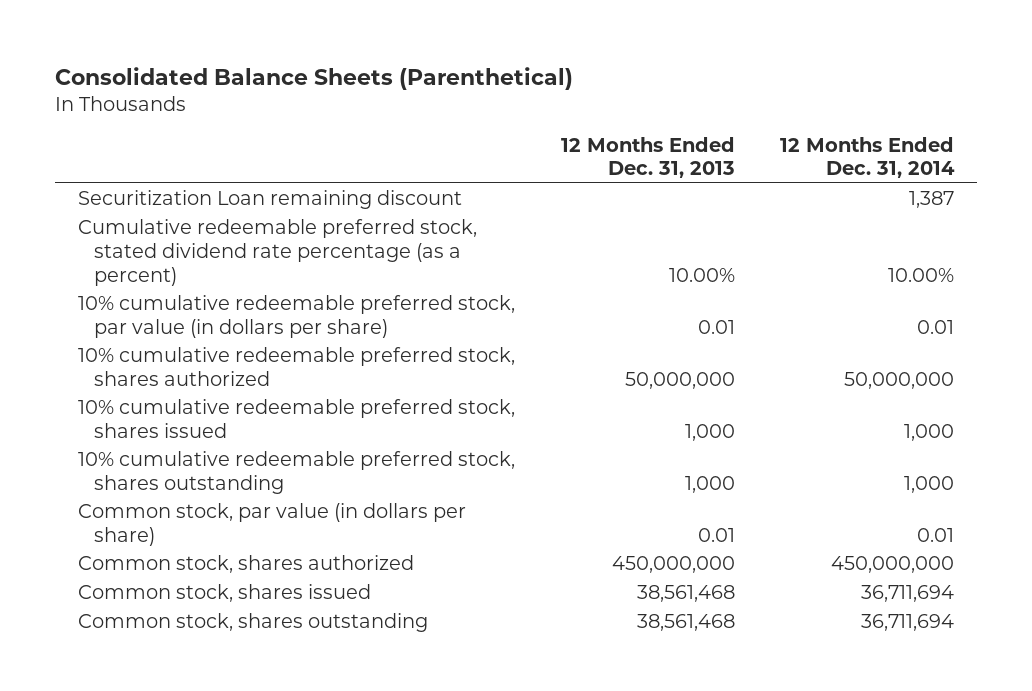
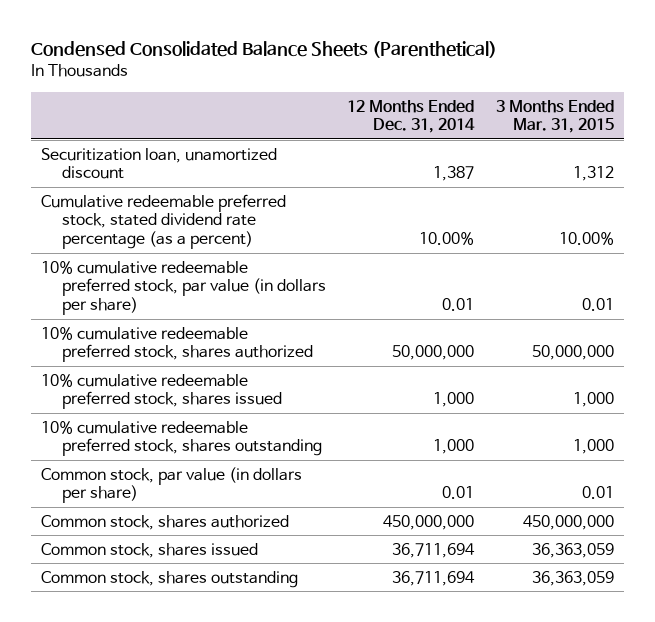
[55,67,574,91] Consolidated Balance Sheets (Parenthetical) -> [30,41,497,59] Condensed Consolidated Balance Sheets (Parenthetical)
[560,136,735,179] 12 Months Ended Dec. 31, 2013 -> none
none -> [495,99,614,134] 3 Months Ended Mar. 31, 2015
[78,190,463,210] Securitization Loan remaining discount -> [41,147,278,180] Securitization loan, unamortized discount

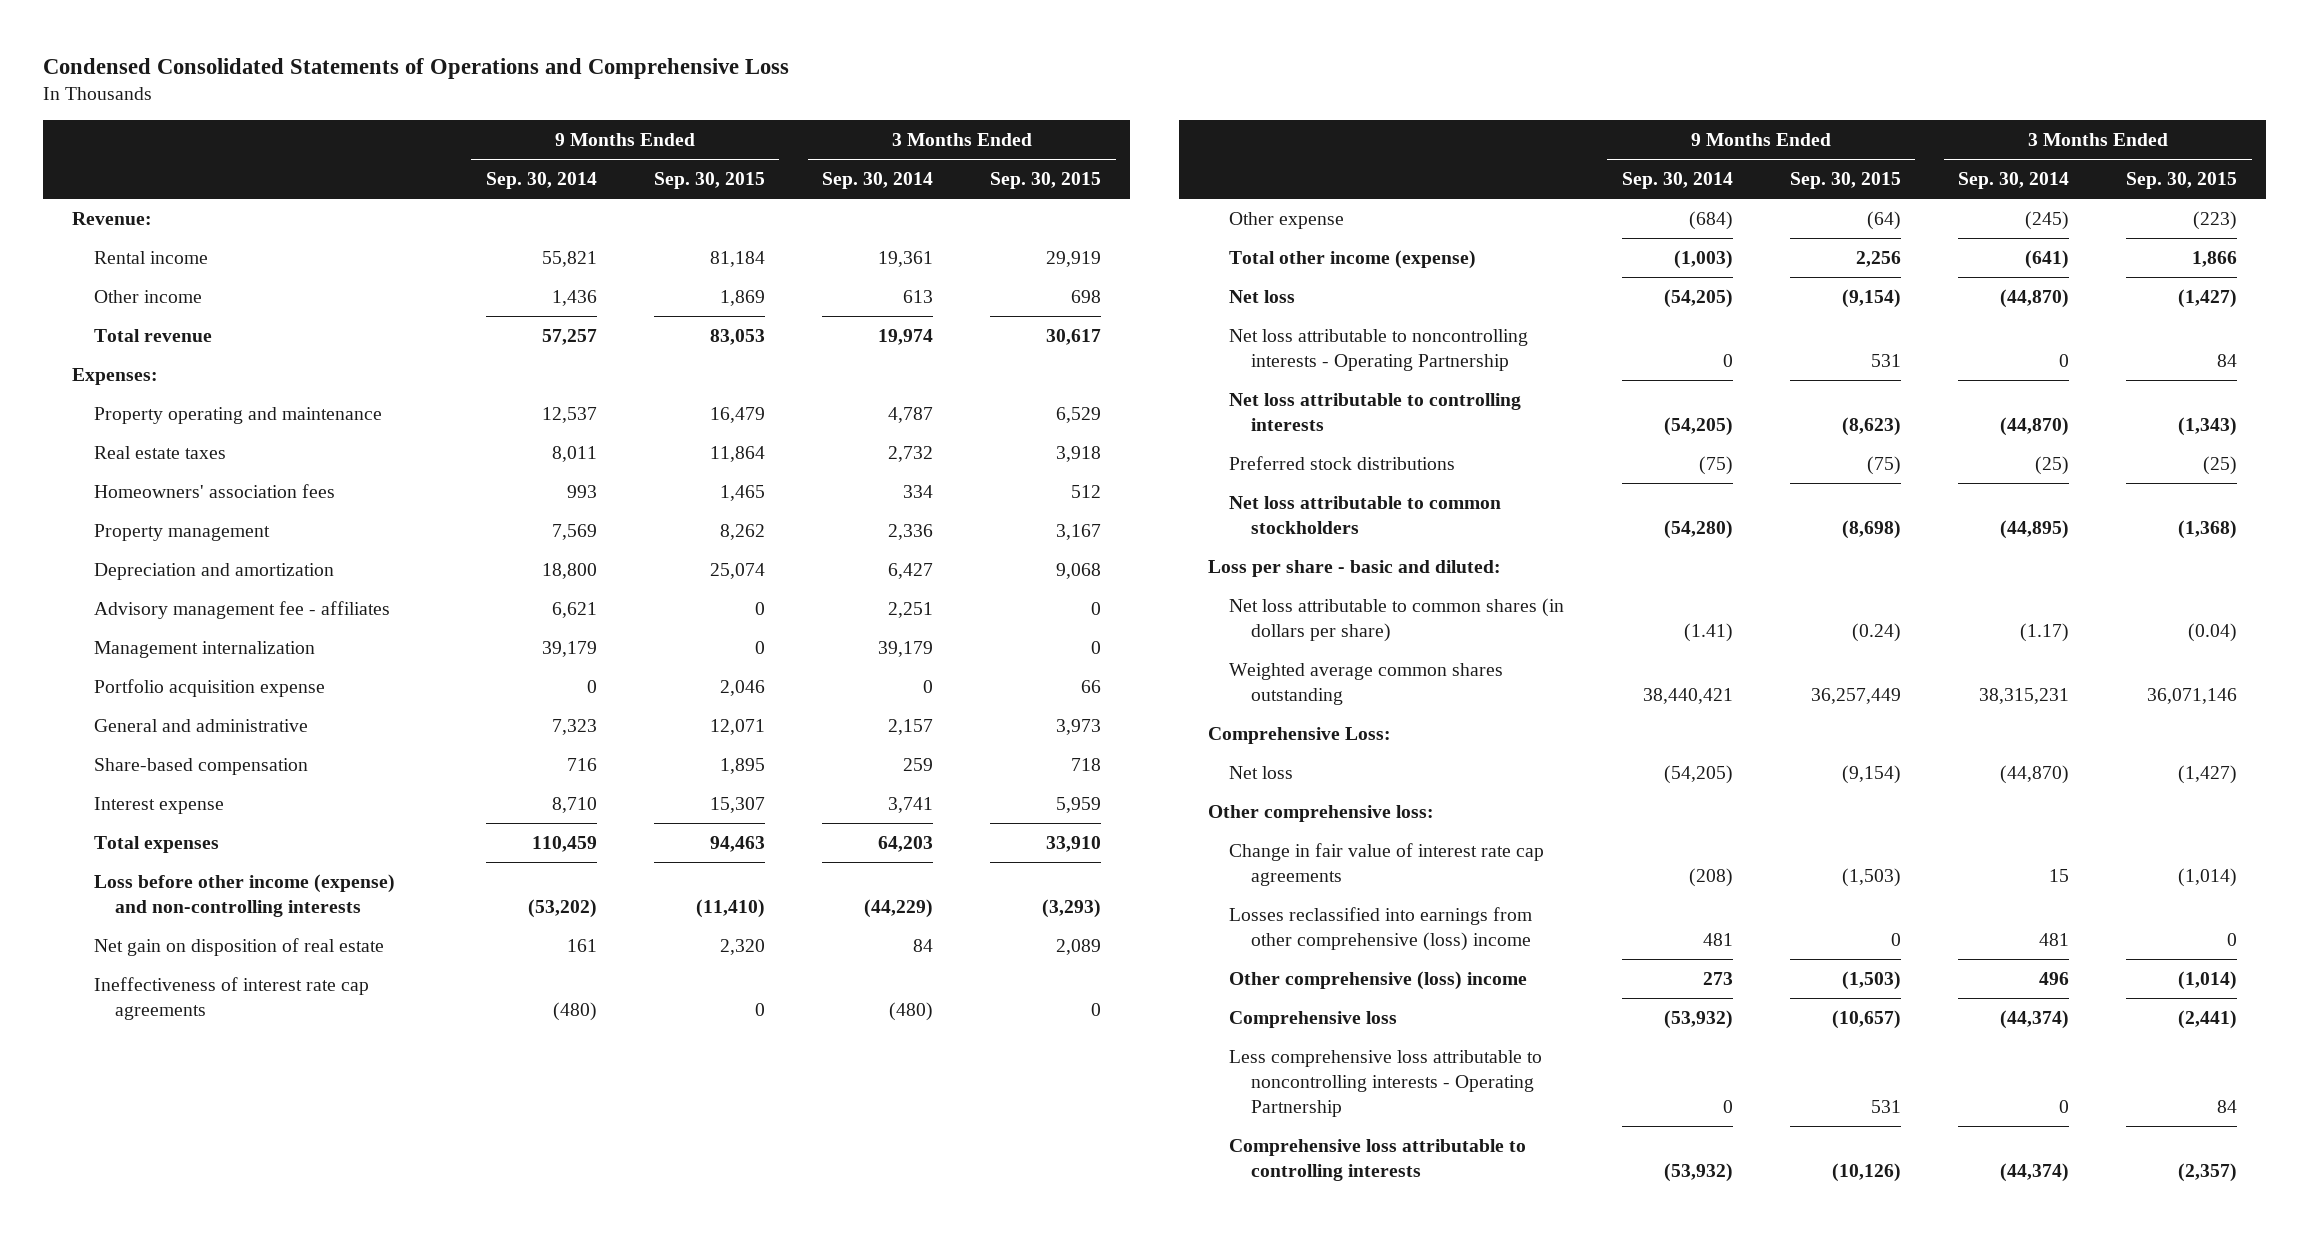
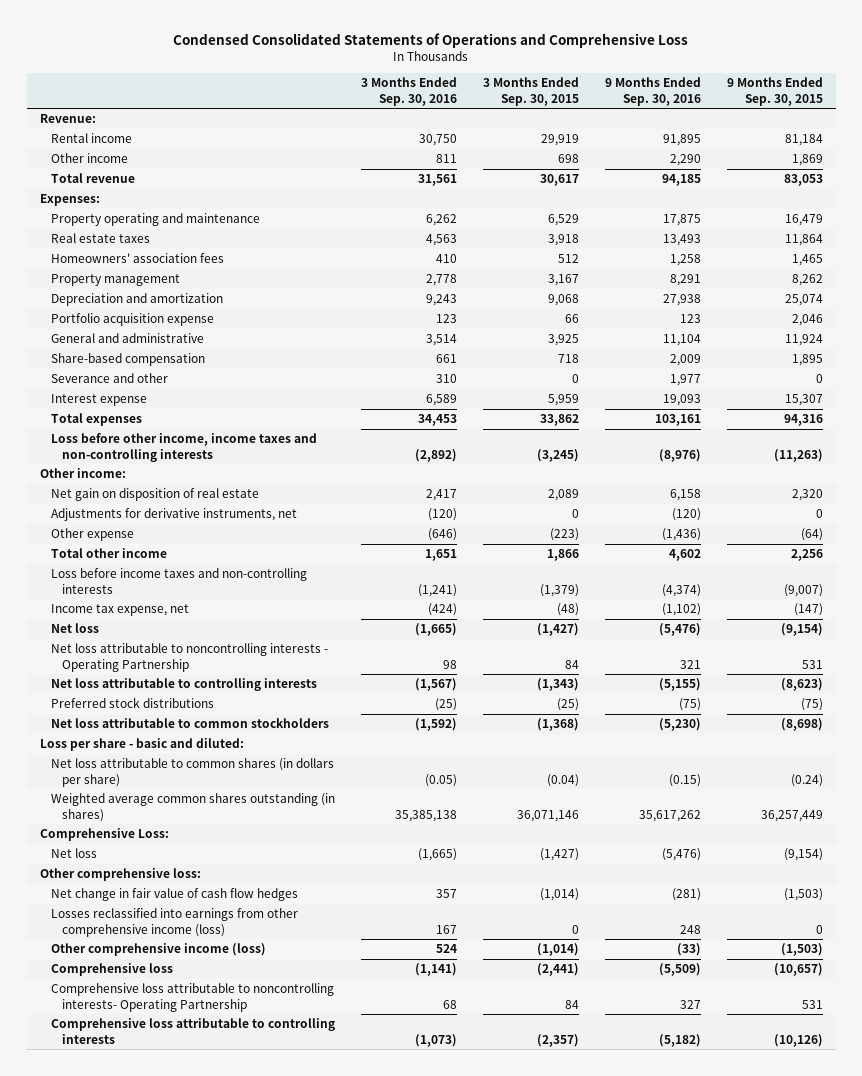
[485,172,597,190] Sep. 30, 2014 -> none
[822,172,934,190] Sep. 30, 2014 -> none
none -> [360,77,457,106] 3 Months Ended Sep. 30, 2016
none -> [604,77,701,106] 9 Months Ended Sep. 30, 2016
[93,601,390,620] Advisory management fee - affiliates -> none
[93,641,315,659] Management internalization -> none
[709,719,765,736] 12,071 -> [784,334,823,347] 11,924
[1056,719,1102,736] 3,973 -> [547,334,579,347] 3,925
none -> [50,373,168,384] Severance and other
[709,836,765,853] 94,463 -> [783,414,823,427] 94,316
[1046,836,1102,853] 33,910 -> [539,414,579,427] 33,862
[93,874,395,918] Loss before other income (expense) and non-controlling interests -> [50,433,317,462] Loss before other income, income taxes and non-controlling interests
[695,899,765,919] (11,410) -> [773,448,823,462] (11,263)
[1042,899,1102,919] (3,293) -> [536,448,579,462] (3,245)
none -> [39,468,126,479] Other income:
[93,977,369,1021] Ineffectiveness of interest rate cap agreements -> none
none -> [50,508,297,522] Adjustments for derivative instruments, net
[1229,250,1477,270] Total other income (expense) -> [50,548,167,559] Total other income
none -> [50,568,307,594] Loss before income taxes and non-controlling interests
none -> [50,604,189,617] Income tax expense, net
[1229,663,1504,706] Weighted average common shares outstanding -> [50,793,335,822] Weighted average common shares outstanding (in shares)
[1229,843,1545,887] Change in fair value of interest rate cap agreements -> [50,888,298,902] Net change in fair value of cash flow hedges
[1229,907,1533,952] Losses reclassified into earnings from other comprehensive (loss) income -> [50,908,298,937] Losses reclassified into earnings from other comprehensive income (loss)
[1229,971,1528,991] Other comprehensive (loss) income -> [50,943,266,957] Other comprehensive income (loss)
[1229,1050,1543,1118] Less comprehensive loss attributable to noncontrolling interests - Operating Partnership -> [50,983,334,1012] Comprehensive loss attributable to noncontrolling interests- Operating Partnership

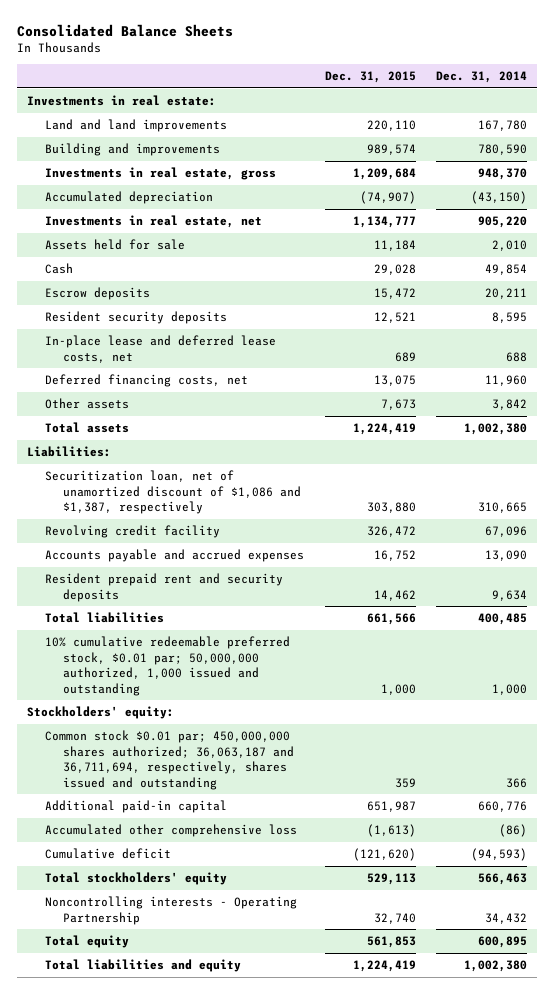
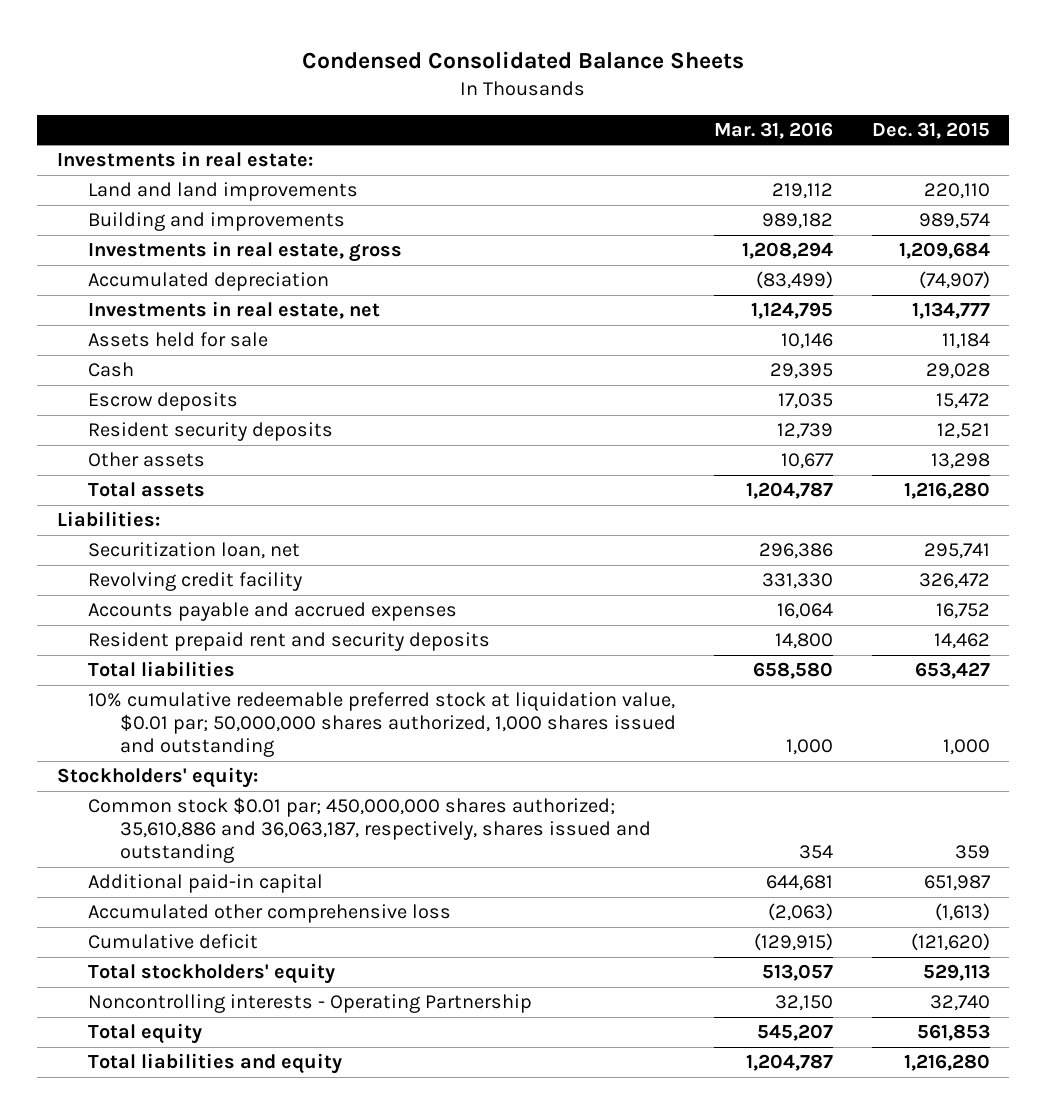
[16,23,233,37] Consolidated Balance Sheets -> [302,51,745,70] Condensed Consolidated Balance Sheets
[436,70,528,83] Dec. 31, 2014 -> none
none -> [714,121,834,139] Mar. 31, 2016
[45,335,277,363] In-place lease and deferred lease costs, net -> none
[45,374,249,388] Deferred financing costs, net -> none
[380,399,416,411] 7,673 -> [930,453,990,470] 13,298
[352,423,416,436] 1,224,419 -> [903,482,990,500] 1,216,280
[45,470,302,515] Securitization loan, net of unamortized discount of $1,086 and $1,387, respectively -> [88,542,301,560] Securitization loan, net
[366,502,416,514] 303,880 -> [923,543,990,560] 295,741
[366,613,416,626] 661,566 -> [914,662,990,680] 653,427
[45,636,291,696] 10% cumulative redeemable preferred stock, $0.01 par; 50,000,000 authorized, 1,000 issued and outstanding -> [88,692,677,758] 10% cumulative redeemable preferred stock at liquidation value, $0.01 par; 50,000,000 shares authorized, 1,000 shares issued and outstanding
[45,730,295,790] Common stock $0.01 par; 450,000,000 shares authorized; 36,063,187 and 36,711,694, respectively, shares issued and outstanding -> [88,797,652,864] Common stock $0.01 par; 450,000,000 shares authorized; 35,610,886 and 36,063,187, respectively, shares issued and outstanding
[352,960,416,973] 1,224,419 -> [903,1054,990,1072] 1,216,280

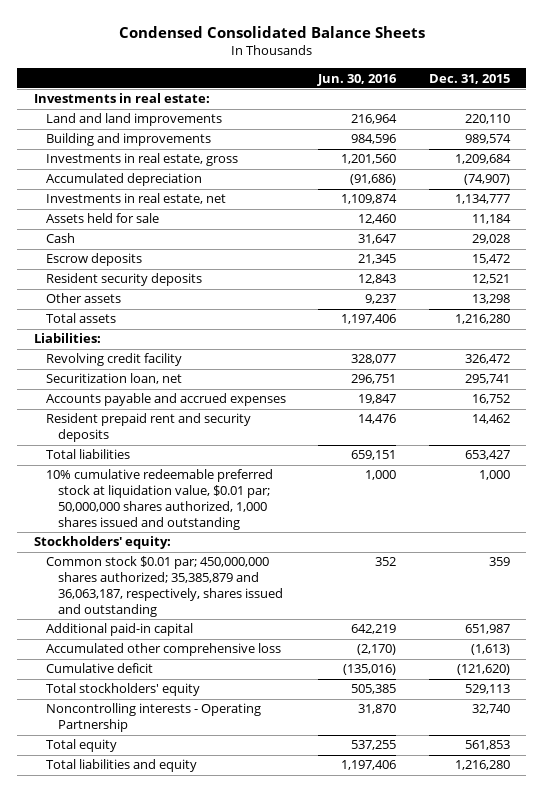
[714,121,834,139] Mar. 31, 2016 -> none
none -> [317,73,398,86] Jun. 30, 2016
[88,542,301,560] Securitization loan, net -> [45,373,182,385] Securitization loan, net
[88,797,652,864] Common stock $0.01 par; 450,000,000 shares authorized; 35,610,886 and 36,063,187, respectively, shares issued and outstanding -> [45,556,283,617] Common stock $0.01 par; 450,000,000 shares authorized; 35,385,879 and 36,063,187, respectively, shares issued and outstanding

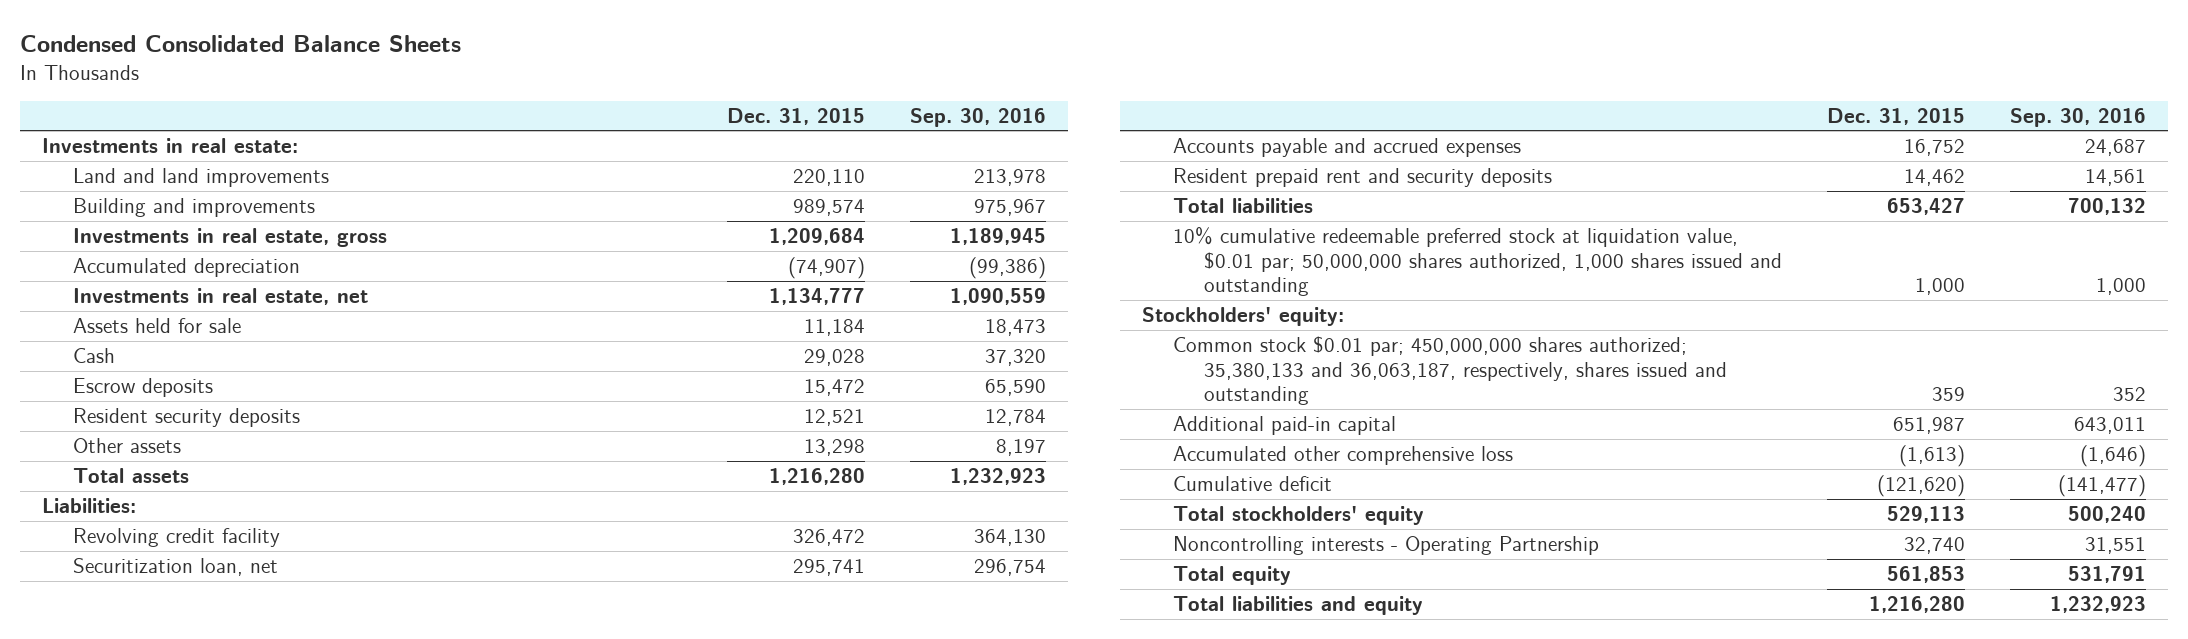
[317,73,398,86] Jun. 30, 2016 -> none
none -> [909,107,1046,127] Sep. 30, 2016
[45,556,283,617] Common stock $0.01 par; 450,000,000 shares authorized; 35,385,879 and 36,063,187, respectively, shares issued and outstanding -> [1173,336,1727,406] Common stock $0.01 par; 450,000,000 shares authorized; 35,380,133 and 36,063,187, respectively, shares issued and outstanding

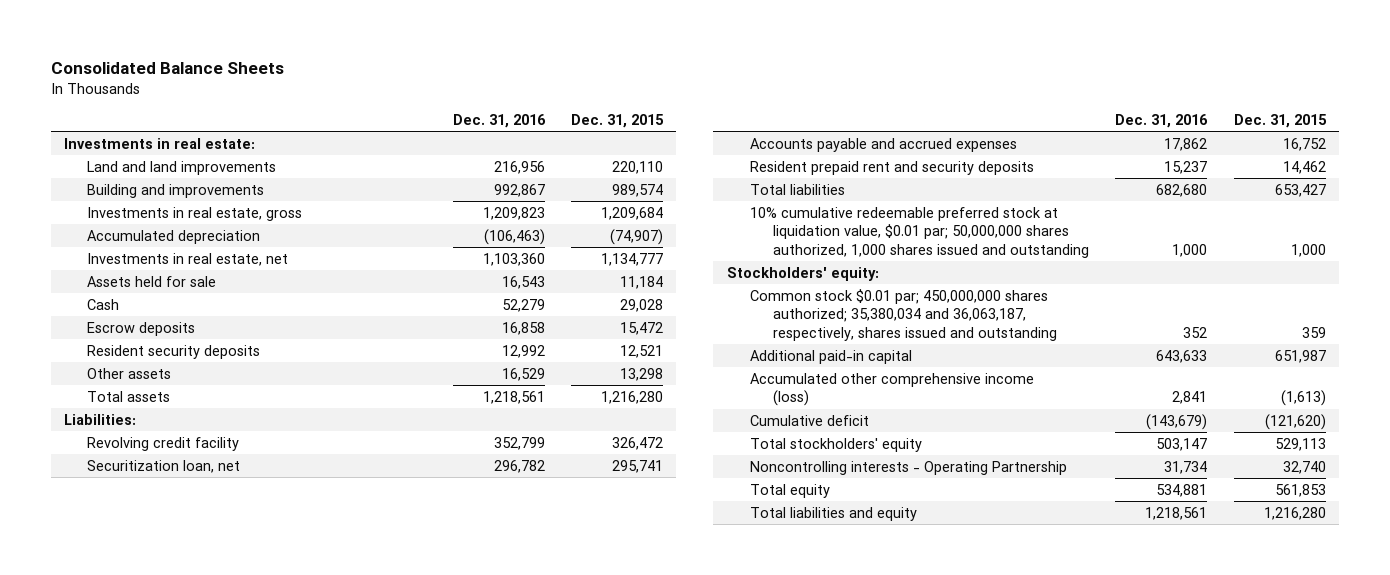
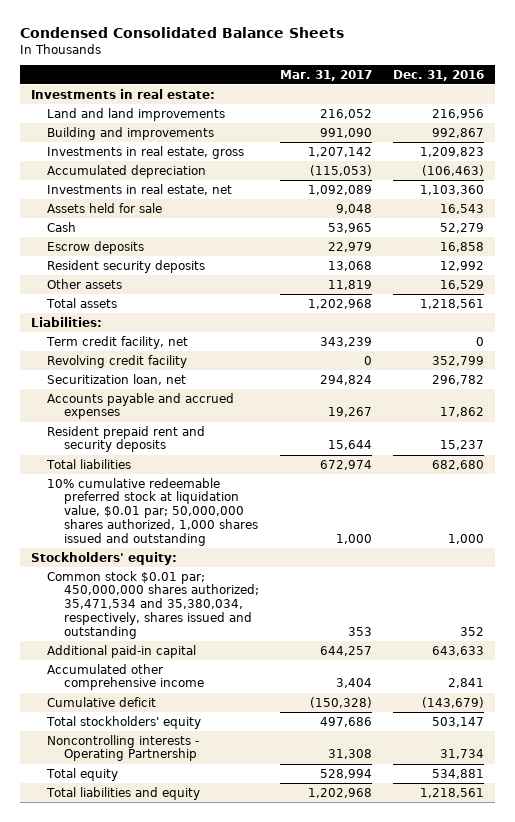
[50,61,284,74] Consolidated Balance Sheets -> [20,26,345,38] Condensed Consolidated Balance Sheets
[571,113,665,128] Dec. 31, 2015 -> none
none -> [280,69,373,81] Mar. 31, 2017
none -> [46,335,189,349] Term credit facility, net
[749,288,1057,342] Common stock $0.01 par; 450,000,000 shares authorized; 35,380,034 and 36,063,187, respectively, shares issued and outstanding -> [47,570,260,640] Common stock $0.01 par; 450,000,000 shares authorized; 35,471,534 and 35,380,034, respectively, shares issued and outstanding
[749,372,1034,407] Accumulated other comprehensive income (loss) -> [47,663,205,691] Accumulated other comprehensive income

